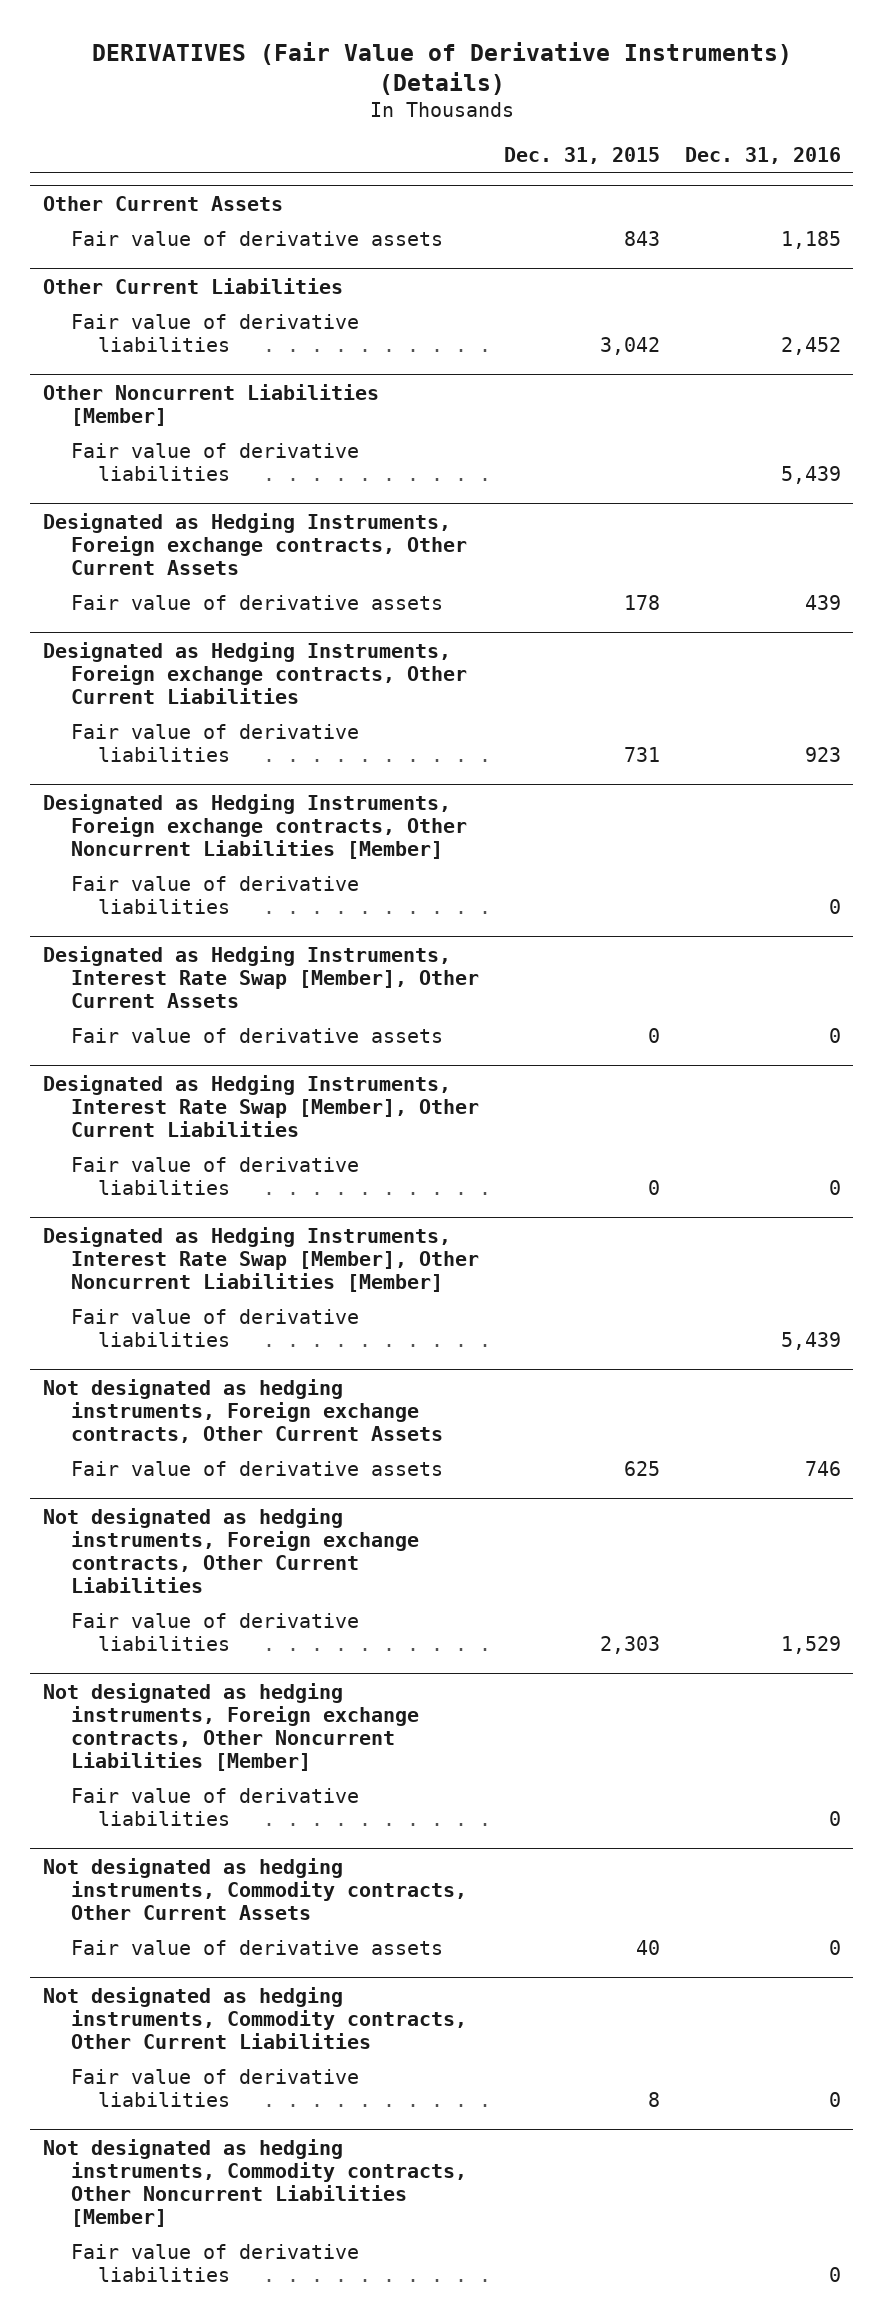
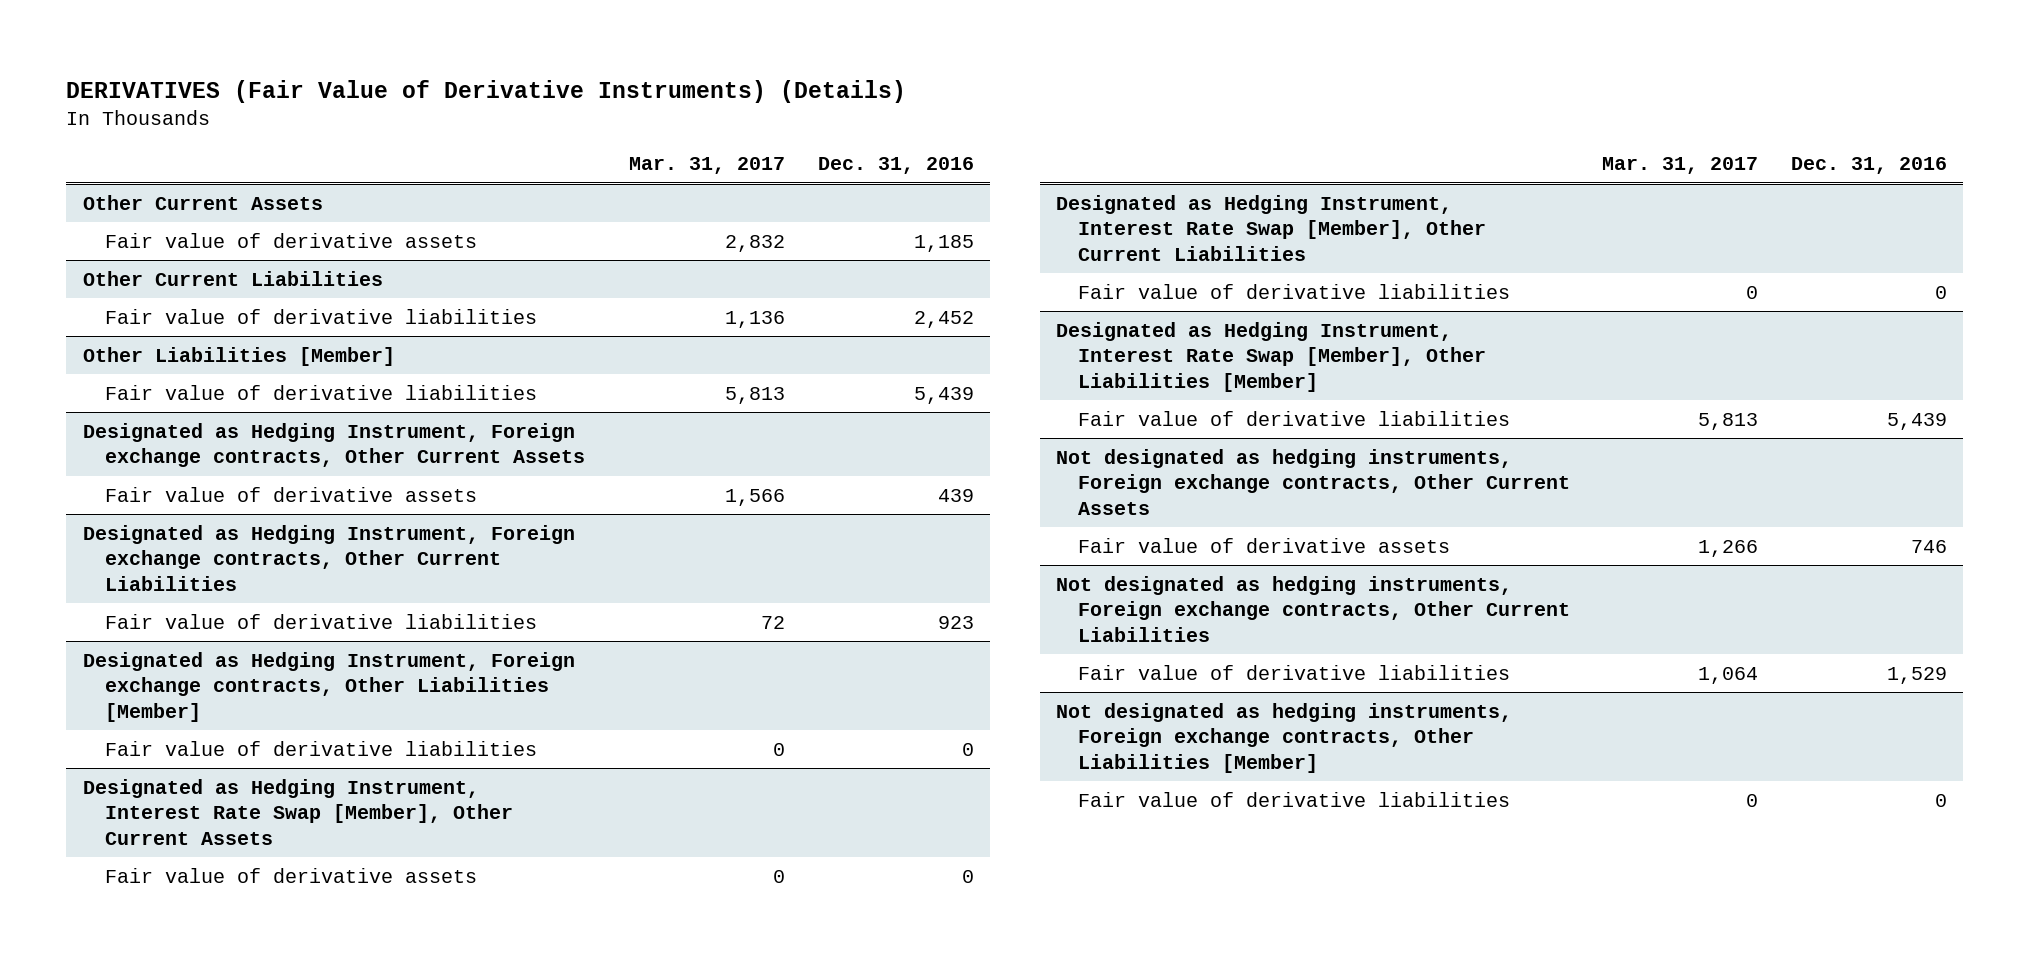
[503,147,660,165] Dec. 31, 2015 -> none
none -> [629,157,786,175] Mar. 31, 2017
[42,383,379,426] Other Noncurrent Liabilities [Member] -> [82,346,395,366] Other Liabilities [Member]
[42,512,467,575] Designated as Hedging Instruments, Foreign exchange contracts, Other Current Assets -> [82,422,585,468] Designated as Hedging Instrument, Foreign exchange contracts, Other Current Assets
[42,641,467,704] Designated as Hedging Instruments, Foreign exchange contracts, Other Current Liabilities -> [82,524,575,592] Designated as Hedging Instrument, Foreign exchange contracts, Other Current Liabilities
[42,793,467,859] Designated as Hedging Instruments, Foreign exchange contracts, Other Noncurrent Liabilities [Member] -> [82,651,575,723] Designated as Hedging Instrument, Foreign exchange contracts, Other Liabilities [Member]
[42,945,479,1008] Designated as Hedging Instruments, Interest Rate Swap [Member], Other Current Assets -> [82,778,513,846] Designated as Hedging Instrument, Interest Rate Swap [Member], Other Current Assets
[42,1074,479,1137] Designated as Hedging Instruments, Interest Rate Swap [Member], Other Current Liabilities -> [1056,194,1486,262] Designated as Hedging Instrument, Interest Rate Swap [Member], Other Current Liabilities
[42,1226,479,1292] Designated as Hedging Instruments, Interest Rate Swap [Member], Other Noncurrent Liabilities [Member] -> [1056,321,1486,393] Designated as Hedging Instrument, Interest Rate Swap [Member], Other Liabilities [Member]
[70,1788,359,1827] Fair value of derivative liabilities -> none
[42,1857,467,1920] Not designated as hedging instruments, Commodity contracts, Other Current Assets -> none
[70,1940,443,1956] Fair value of derivative assets -> none
[42,1986,467,2049] Not designated as hedging instruments, Commodity contracts, Other Current Liabilities -> none
[70,2069,359,2108] Fair value of derivative liabilities -> none
[42,2138,467,2227] Not designated as hedging instruments, Commodity contracts, Other Noncurrent Liabilities [Member] -> none
[42,1682,419,1771] Not designated as hedging instruments, Foreign exchange contracts, Other Noncurrent Liabilities [Member] -> [1056,702,1513,774] Not designated as hedging instruments, Foreign exchange contracts, Other Liabilities [Member]

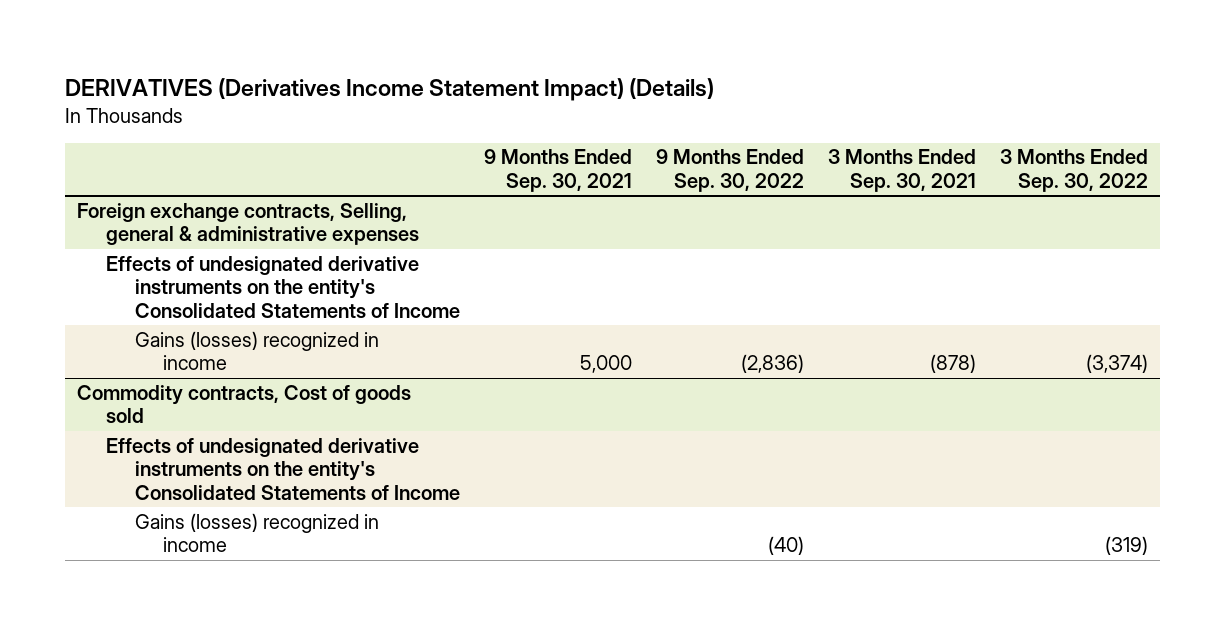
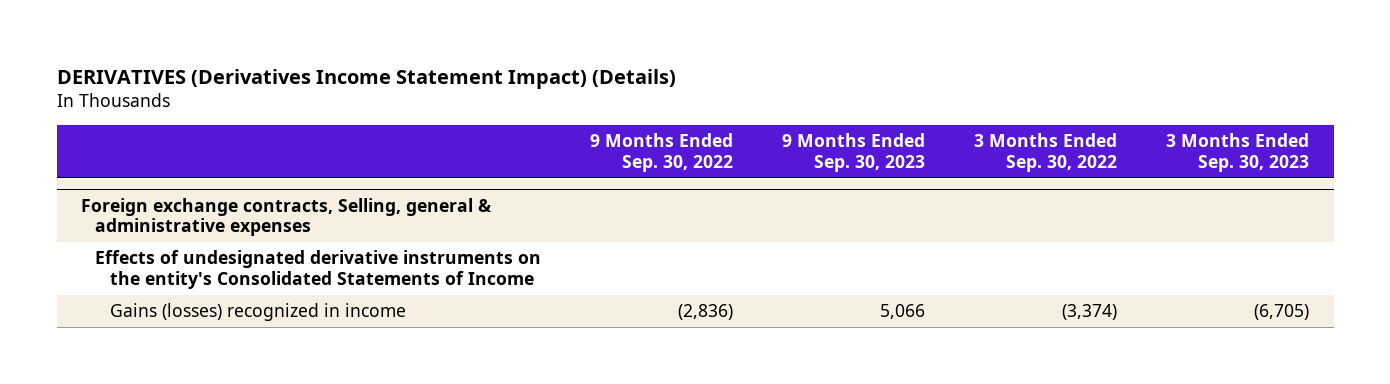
[483,149,632,192] 9 Months Ended Sep. 30, 2021 -> none
[827,149,976,192] 3 Months Ended Sep. 30, 2021 -> none
none -> [782,133,926,172] 9 Months Ended Sep. 30, 2023
none -> [1166,133,1310,172] 3 Months Ended Sep. 30, 2023
[77,384,412,424] Commodity contracts, Cost of goods sold -> none
[105,437,460,501] Effects of undesignated derivative instruments on the entity's Consolidated Statements of Income -> none
[134,512,379,553] Gains (losses) recognized in income -> none

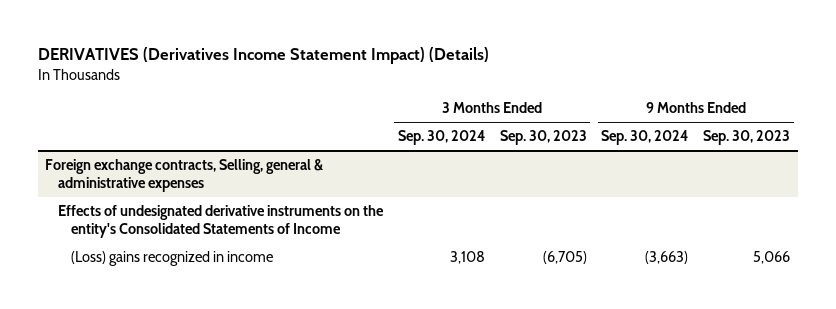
[590,133,734,172] 9 Months Ended Sep. 30, 2022 -> none
[974,133,1118,172] 3 Months Ended Sep. 30, 2022 -> none
none -> [397,130,485,146] Sep. 30, 2024
none -> [601,130,689,146] Sep. 30, 2024
[109,303,406,322] Gains (losses) recognized in income -> [71,251,274,267] (Loss) gains recognized in income

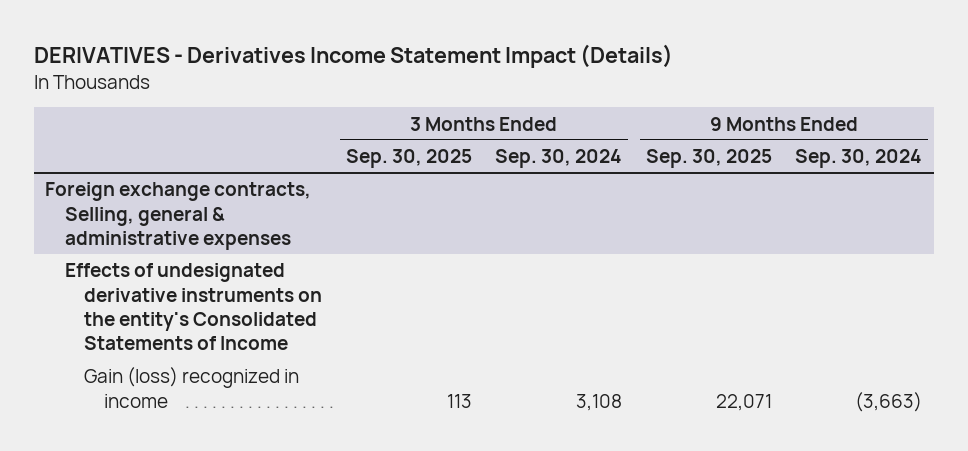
[37,47,489,65] DERIVATIVES (Derivatives Income Statement Impact) (Details) -> [33,44,673,69] DERIVATIVES - Derivatives Income Statement Impact (Details)
[499,130,587,146] Sep. 30, 2023 -> none
[703,130,791,146] Sep. 30, 2023 -> none
none -> [345,148,472,168] Sep. 30, 2025
none -> [645,148,772,168] Sep. 30, 2025
[71,251,274,267] (Loss) gains recognized in income -> [84,367,300,408] Gain (loss) recognized in income

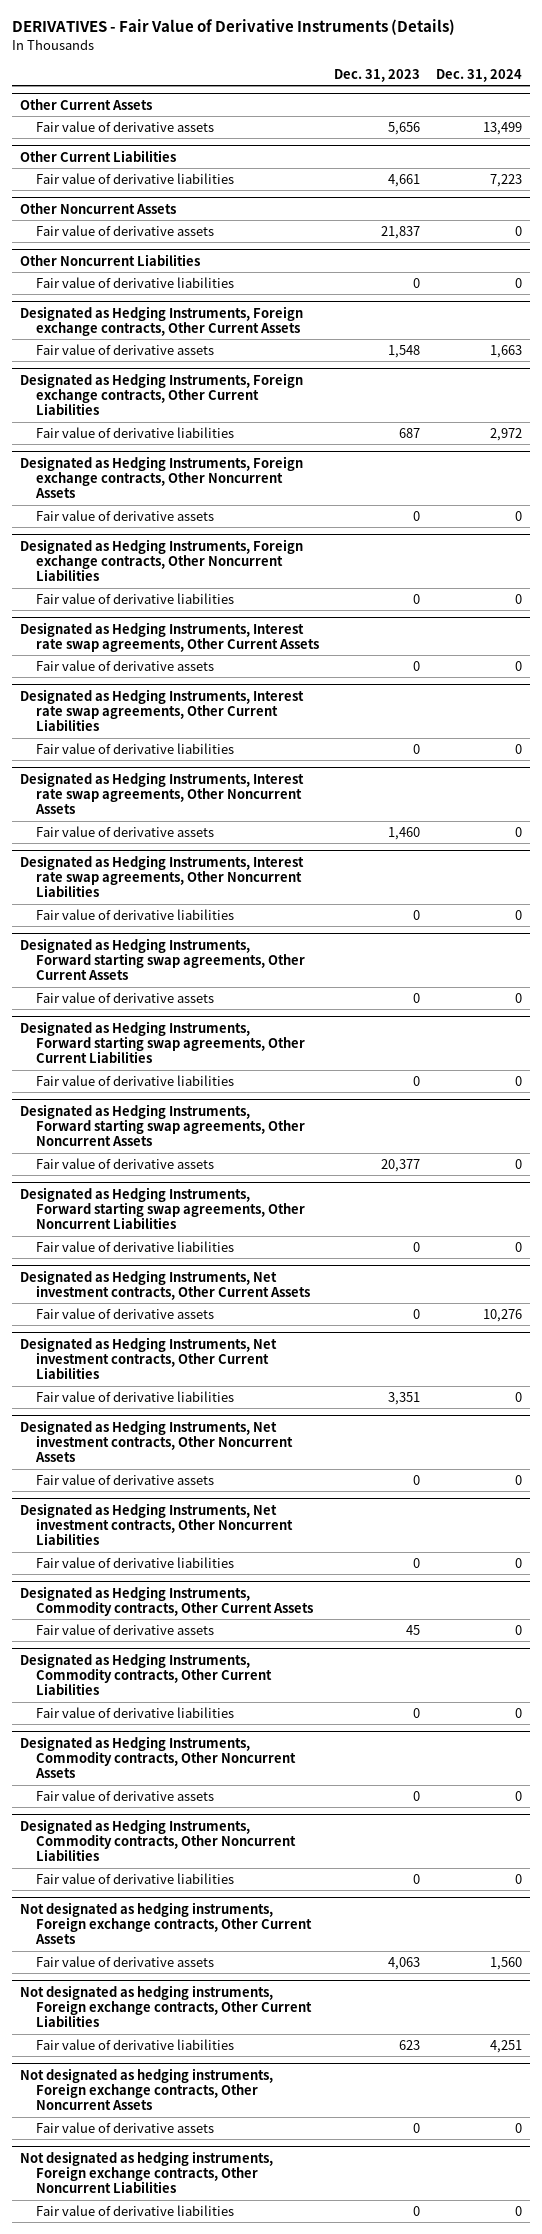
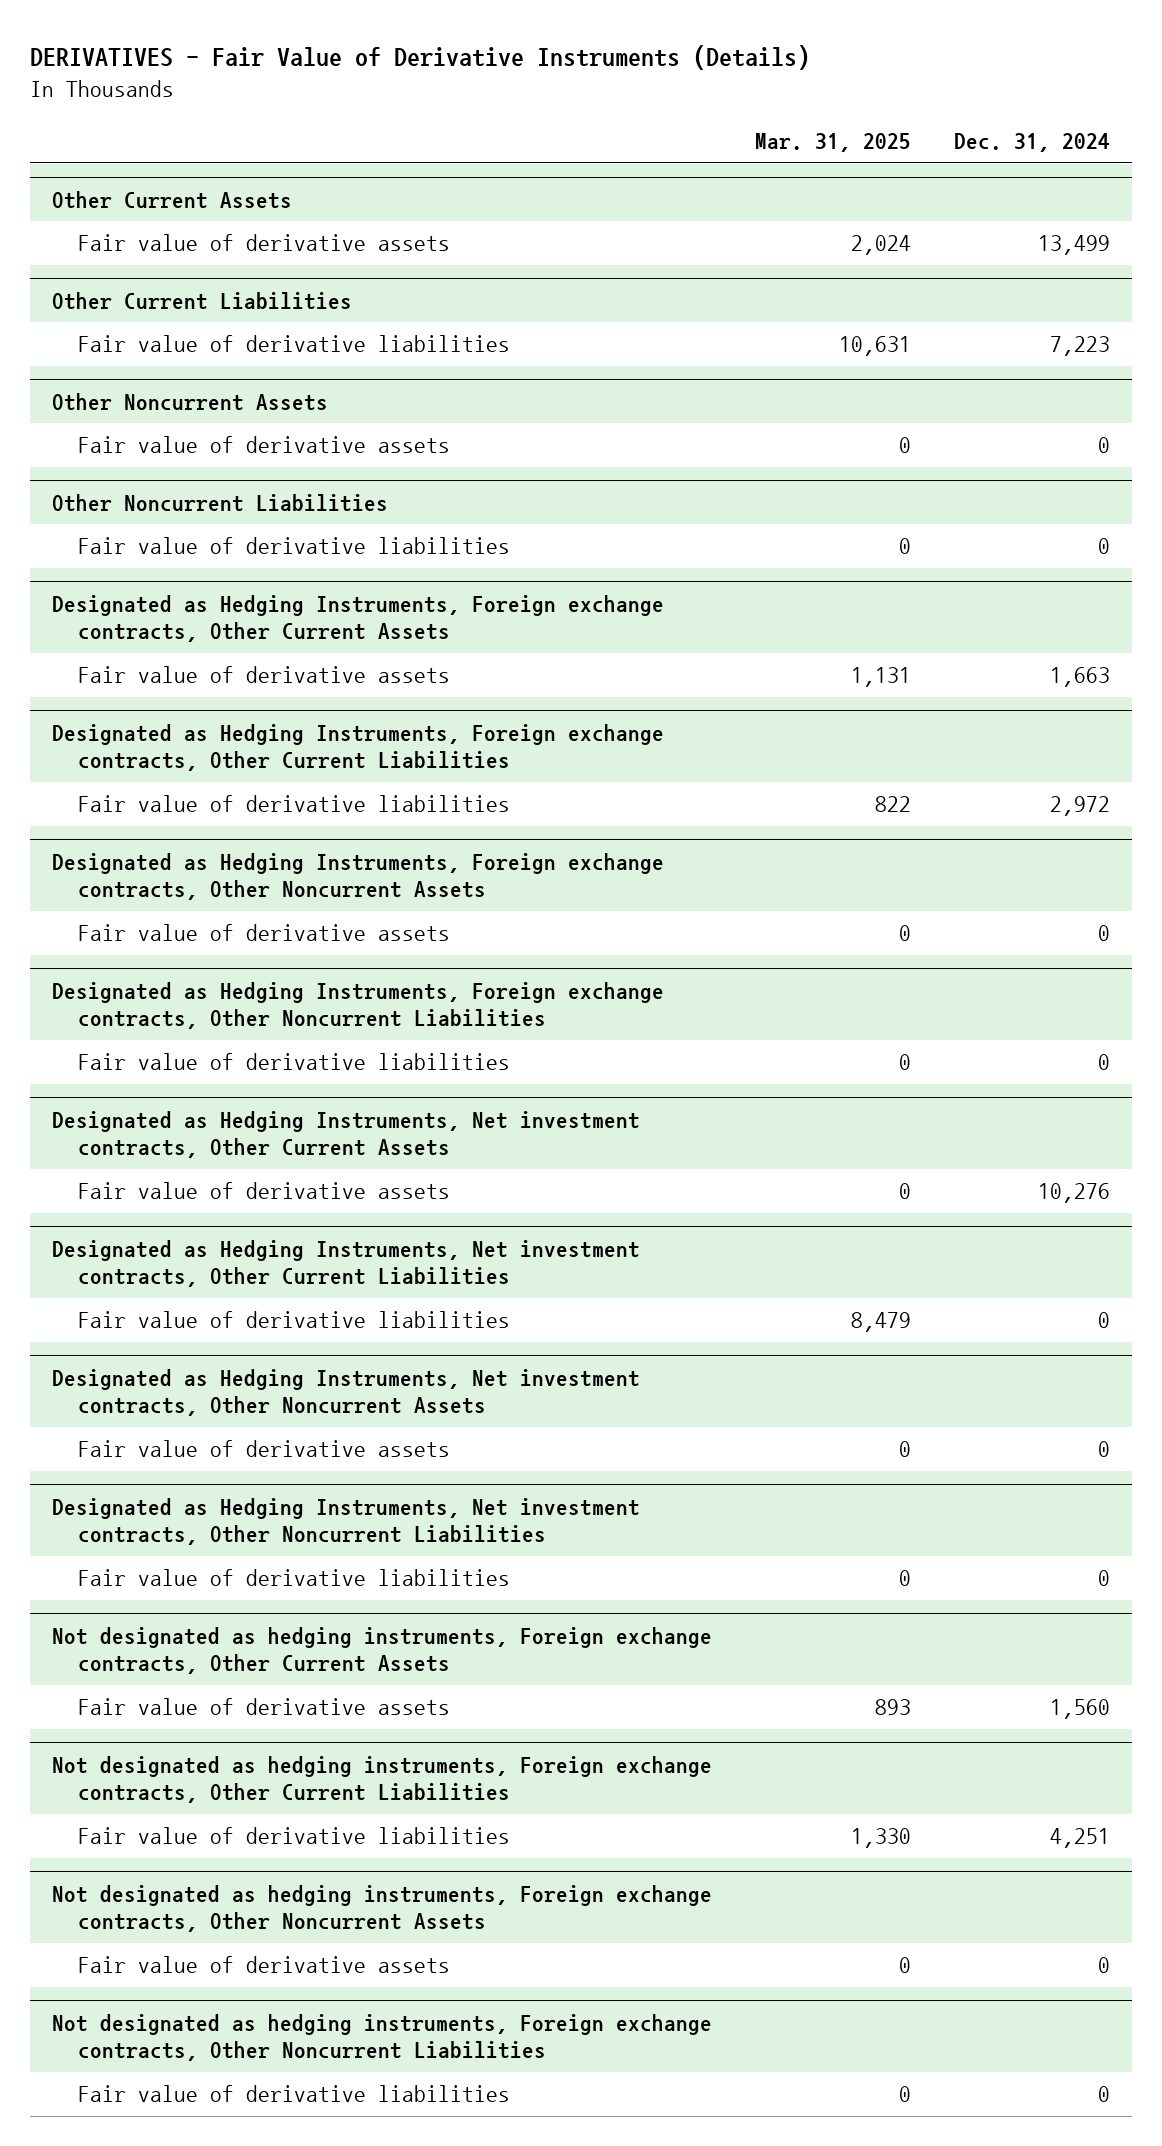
[334,69,421,83] Dec. 31, 2023 -> none
none -> [755,133,912,153] Mar. 31, 2025
[19,621,320,653] Designated as Hedging Instruments, Interest rate swap agreements, Other Current Assets -> none
[36,659,215,671] Fair value of derivative assets -> none
[19,688,304,732] Designated as Hedging Instruments, Interest rate swap agreements, Other Current Liabilities -> none
[36,742,235,754] Fair value of derivative liabilities -> none
[19,771,304,815] Designated as Hedging Instruments, Interest rate swap agreements, Other Noncurrent Assets -> none
[36,825,215,837] Fair value of derivative assets -> none
[19,854,304,898] Designated as Hedging Instruments, Interest rate swap agreements, Other Noncurrent Liabilities -> none
[36,908,235,920] Fair value of derivative liabilities -> none
[19,937,306,981] Designated as Hedging Instruments, Forward starting swap agreements, Other Current Assets -> none
[36,991,215,1003] Fair value of derivative assets -> none
[19,1020,306,1064] Designated as Hedging Instruments, Forward starting swap agreements, Other Current Liabilities -> none
[36,1074,235,1086] Fair value of derivative liabilities -> none
[19,1103,306,1147] Designated as Hedging Instruments, Forward starting swap agreements, Other Noncurrent Assets -> none
[36,1157,215,1169] Fair value of derivative assets -> none
[19,1186,306,1230] Designated as Hedging Instruments, Forward starting swap agreements, Other Noncurrent Liabilities -> none
[36,1240,235,1252] Fair value of derivative liabilities -> none
[19,1585,314,1617] Designated as Hedging Instruments, Commodity contracts, Other Current Assets -> none
[36,1623,215,1635] Fair value of derivative assets -> none
[19,1652,273,1696] Designated as Hedging Instruments, Commodity contracts, Other Current Liabilities -> none
[36,1706,235,1718] Fair value of derivative liabilities -> none
[19,1735,297,1779] Designated as Hedging Instruments, Commodity contracts, Other Noncurrent Assets -> none
[36,1789,215,1801] Fair value of derivative assets -> none
[19,1818,297,1862] Designated as Hedging Instruments, Commodity contracts, Other Noncurrent Liabilities -> none
[36,1872,235,1884] Fair value of derivative liabilities -> none

